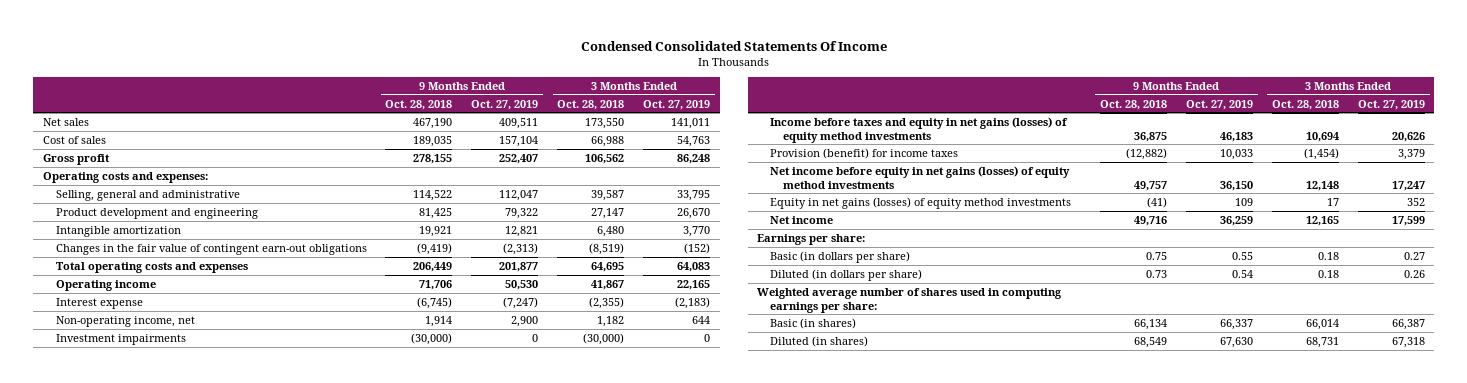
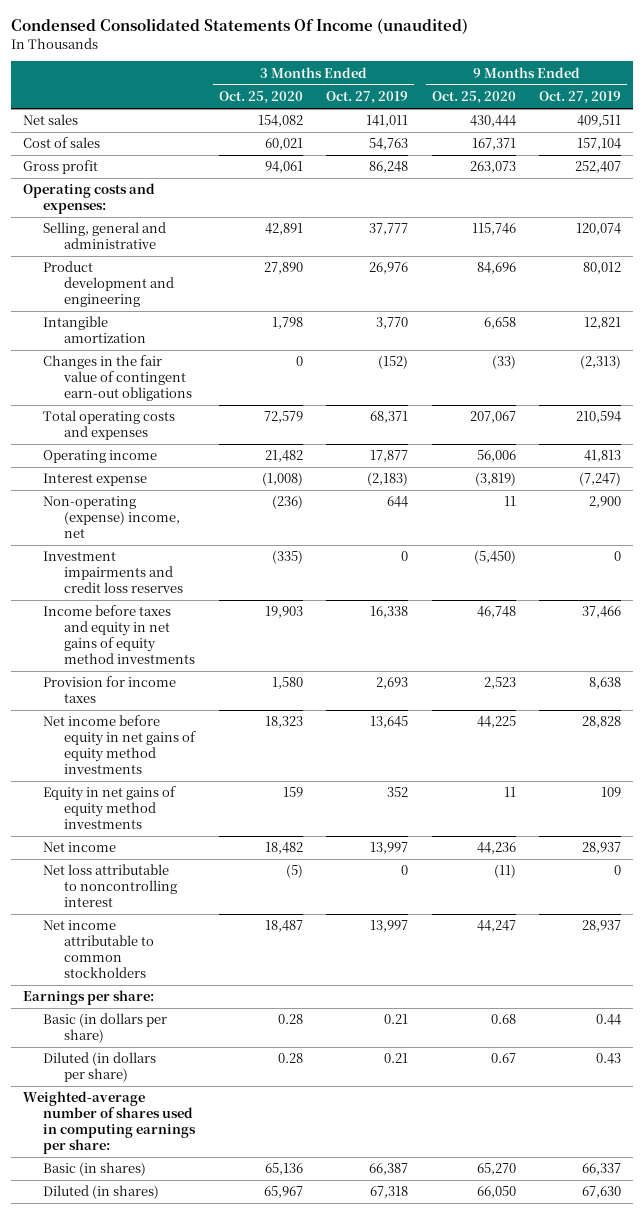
[580,40,887,51] Condensed Consolidated Statements Of Income -> [11,18,469,35] Condensed Consolidated Statements Of Income (unaudited)
[385,99,453,110] Oct. 28, 2018 -> none
[557,99,625,110] Oct. 28, 2018 -> none
none -> [218,91,303,105] Oct. 25, 2020
none -> [431,91,516,105] Oct. 25, 2020
[499,189,539,201] 112,047 -> [576,223,622,236] 120,074
[677,189,711,201] 33,795 -> [369,223,409,236] 37,777
[505,207,539,219] 79,322 -> [583,262,622,275] 80,012
[677,207,711,219] 26,670 -> [369,262,409,275] 26,976
[499,261,539,272] 201,877 -> [576,411,622,424] 210,594
[677,261,711,272] 64,083 -> [370,411,409,424] 68,371
[505,279,539,290] 50,530 -> [584,450,622,463] 41,813
[677,279,711,290] 22,165 -> [370,450,409,463] 17,877
[55,333,186,345] Investment impairments -> none
[55,315,195,327] Non-operating income, net -> [43,496,180,538] Non-operating (expense) income, net
none -> [43,551,183,593] Investment impairments and credit loss reserves
[770,116,1069,143] Income before taxes and equity in net gains (losses) of equity method investments -> [43,605,195,664] Income before taxes and equity in net gains of equity method investments
[1219,131,1253,142] 46,183 -> [582,606,622,619] 37,466
[1391,131,1425,142] 20,626 -> [370,606,409,619] 16,338
[770,147,959,159] Provision (benefit) for income taxes -> [43,676,177,704] Provision for income taxes
[1219,148,1253,160] 10,033 -> [589,677,622,690] 8,638
[1397,148,1425,160] 3,379 -> [376,677,409,690] 2,693
[770,165,1071,189] Net income before equity in net gains (losses) of equity method investments -> [43,715,196,774] Net income before equity in net gains of equity method investments
[1219,180,1253,191] 36,150 -> [582,716,622,729] 28,828
[1391,180,1425,191] 17,247 -> [370,716,409,729] 13,645
[770,196,1072,209] Equity in net gains (losses) of equity method investments -> [43,786,177,829] Equity in net gains of equity method investments
[1219,215,1253,226] 36,259 -> [582,842,622,855] 28,937
[1391,215,1425,226] 17,599 -> [370,842,409,855] 13,997
none -> [43,864,177,907] Net loss attributable to noncontrolling interest
none -> [43,920,154,978] Net income attributable to common stockholders
[1231,251,1253,260] 0.55 -> [596,1014,622,1026] 0.44
[1403,251,1425,260] 0.27 -> [384,1014,409,1025] 0.21
[1231,269,1253,278] 0.54 -> [596,1053,622,1065] 0.43
[1403,269,1425,278] 0.26 -> [384,1053,409,1064] 0.21
[757,287,1063,313] Weighted average number of shares used in computing earnings per share: -> [22,1091,197,1154] Weighted-average number of shares used in computing earnings per share:

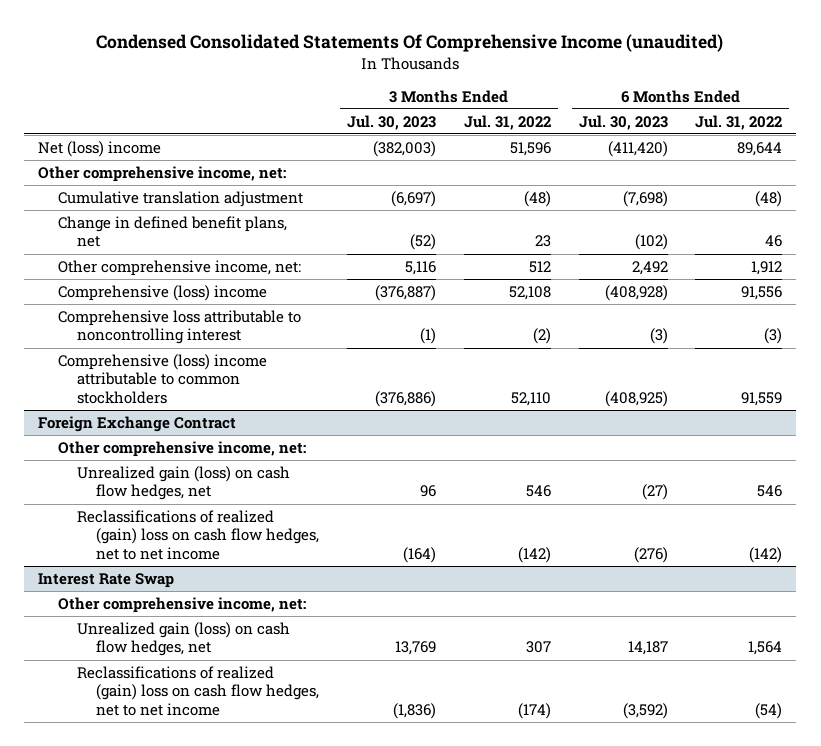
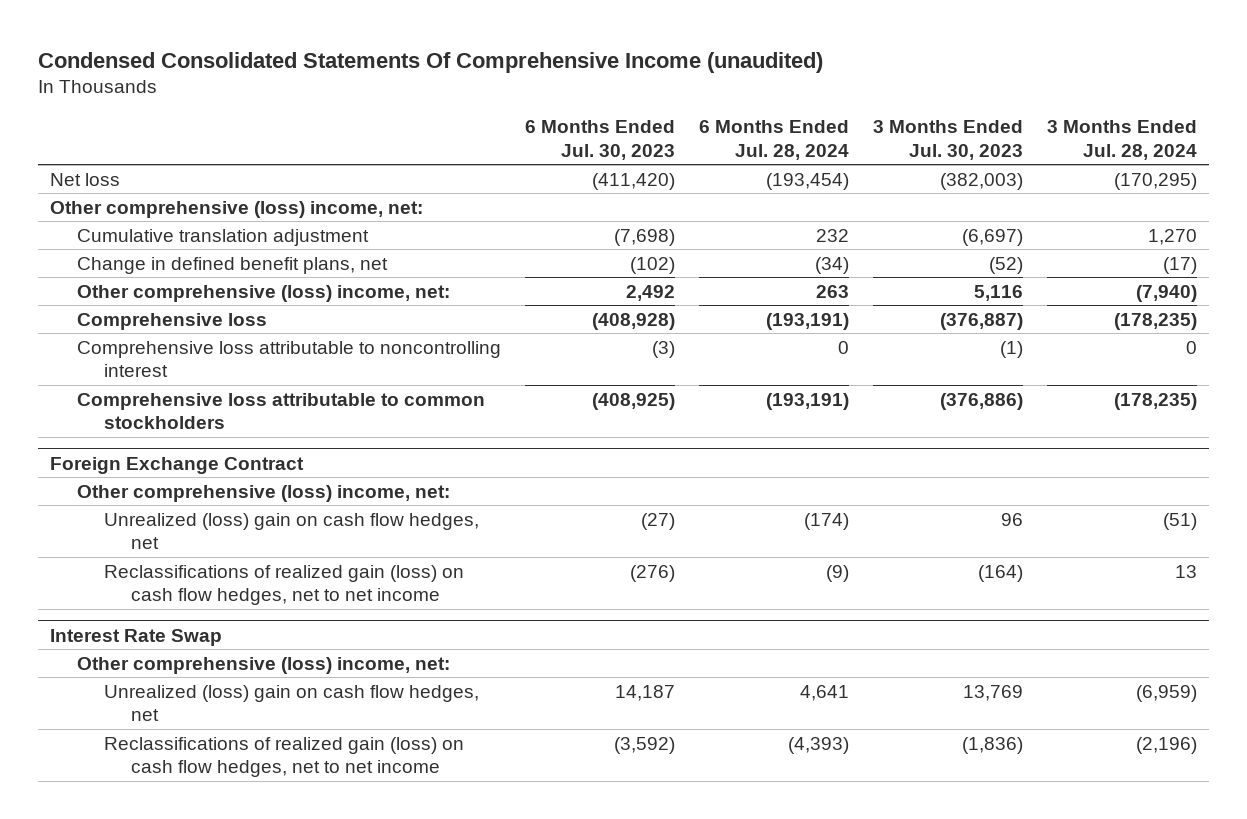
[463,114,551,130] Jul. 31, 2022 -> none
[695,114,783,130] Jul. 31, 2022 -> none
none -> [699,120,850,160] 6 Months Ended Jul. 28, 2024
none -> [1047,120,1198,160] 3 Months Ended Jul. 28, 2024
[38,141,162,158] Net (loss) income -> [50,172,121,186] Net loss
[38,166,287,183] Other comprehensive income, net: -> [50,200,424,218] Other comprehensive (loss) income, net:
[57,260,301,277] Other comprehensive income, net: -> [77,284,451,302] Other comprehensive (loss) income, net:
[57,285,267,302] Comprehensive (loss) income -> [77,312,268,330] Comprehensive loss
[57,354,267,404] Comprehensive (loss) income attributable to common stockholders -> [77,392,486,430] Comprehensive loss attributable to common stockholders
[57,441,306,458] Other comprehensive income, net: -> [77,484,451,502] Other comprehensive (loss) income, net:
[77,466,291,501] Unrealized gain (loss) on cash flow hedges, net -> [104,512,480,550] Unrealized (loss) gain on cash flow hedges, net
[77,510,320,560] Reclassifications of realized (gain) loss on cash flow hedges, net to net income -> [104,564,465,606] Reclassifications of realized gain (loss) on cash flow hedges, net to net income
[57,597,306,614] Other comprehensive income, net: -> [77,656,451,674] Other comprehensive (loss) income, net:
[77,622,291,657] Unrealized gain (loss) on cash flow hedges, net -> [104,684,480,722] Unrealized (loss) gain on cash flow hedges, net
[77,666,320,716] Reclassifications of realized (gain) loss on cash flow hedges, net to net income -> [104,736,465,778] Reclassifications of realized gain (loss) on cash flow hedges, net to net income

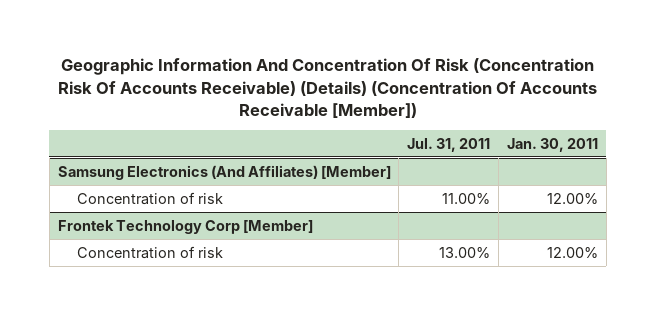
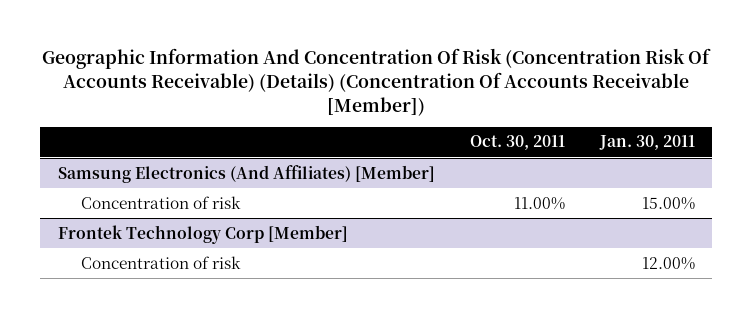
[407,137,491,152] Jul. 31, 2011 -> none
none -> [469,135,565,151] Oct. 30, 2011
[546,192,598,204] 12.00% -> [641,196,695,210] 15.00%

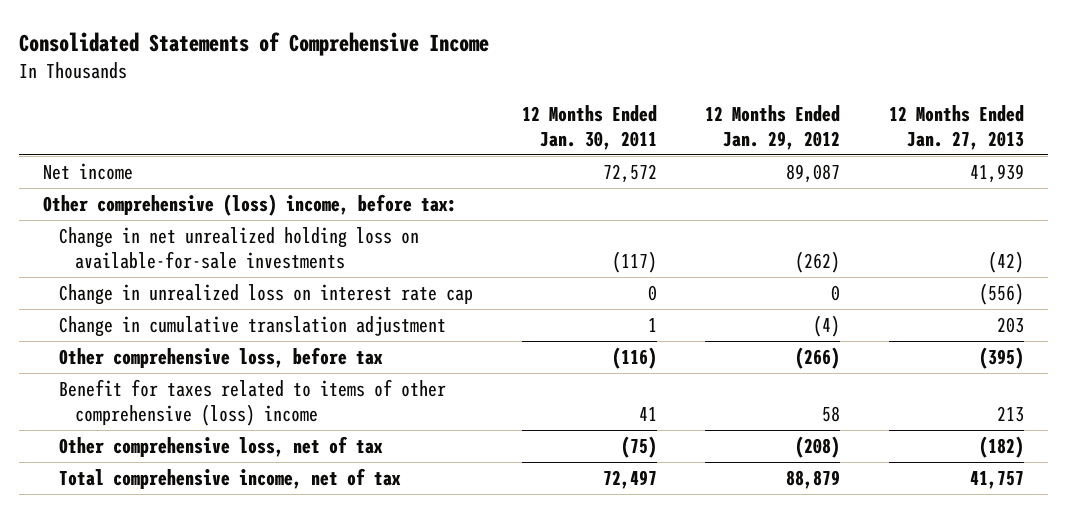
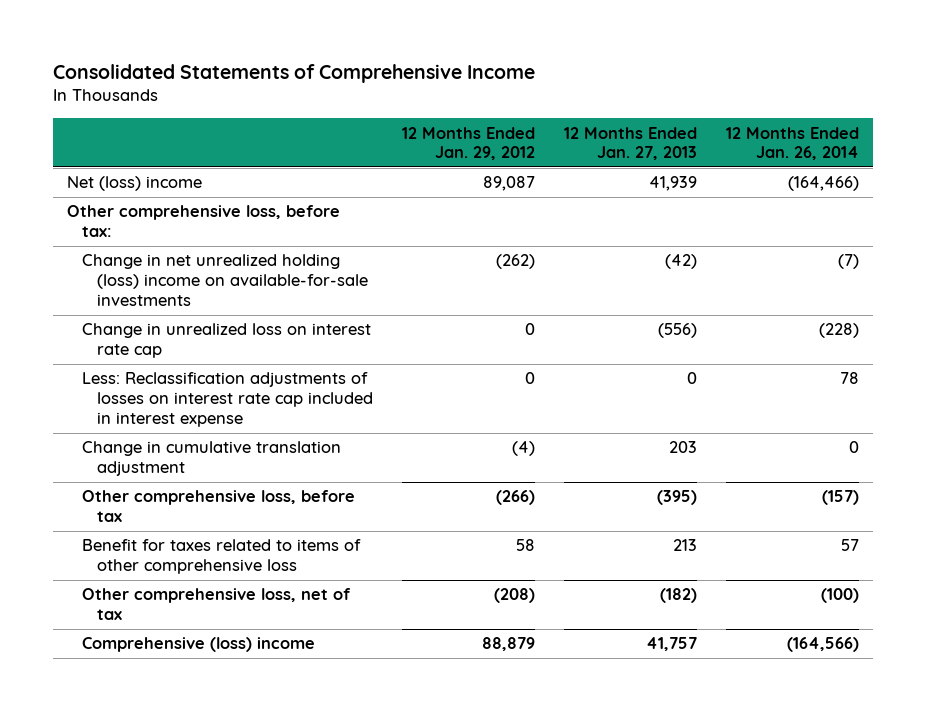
[521,105,657,150] 12 Months Ended Jan. 30, 2011 -> none
none -> [725,126,859,161] 12 Months Ended Jan. 26, 2014
[43,163,134,181] Net income -> [67,176,203,192] Net (loss) income
[43,194,458,217] Other comprehensive (loss) income, before tax: -> [67,205,341,238] Other comprehensive loss, before tax:
[59,227,420,269] Change in net unrealized holding loss on available-for-sale investments -> [81,254,368,307] Change in net unrealized holding (loss) income on available-for-sale investments
none -> [81,372,373,428] Less: Reclassification adjustments of losses on interest rate cap included in interest expense
[59,379,447,426] Benefit for taxes related to items of other comprehensive (loss) income -> [81,539,361,575] Benefit for taxes related to items of other comprehensive loss
[59,468,402,490] Total comprehensive income, net of tax -> [81,637,315,653] Comprehensive (loss) income

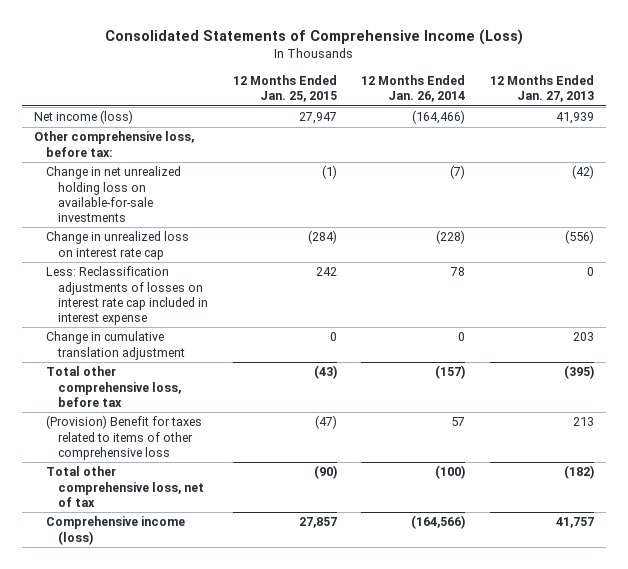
[52,63,535,83] Consolidated Statements of Comprehensive Income -> [105,29,524,46] Consolidated Statements of Comprehensive Income (Loss)
[401,126,535,161] 12 Months Ended Jan. 29, 2012 -> none
none -> [232,75,337,103] 12 Months Ended Jan. 25, 2015
[67,176,203,192] Net (loss) income -> [34,110,134,125] Net income (loss)
[81,254,368,307] Change in net unrealized holding (loss) income on available-for-sale investments -> [46,166,182,222] Change in net unrealized holding loss on available-for-sale investments
[81,490,355,523] Other comprehensive loss, before tax -> [46,366,182,407] Total other comprehensive loss, before tax
[81,539,361,575] Benefit for taxes related to items of other comprehensive loss -> [46,415,203,460] (Provision) Benefit for taxes related to items of other comprehensive loss
[81,588,351,621] Other comprehensive loss, net of tax -> [46,466,205,507] Total other comprehensive loss, net of tax
[81,637,315,653] Comprehensive (loss) income -> [46,516,186,545] Comprehensive income (loss)

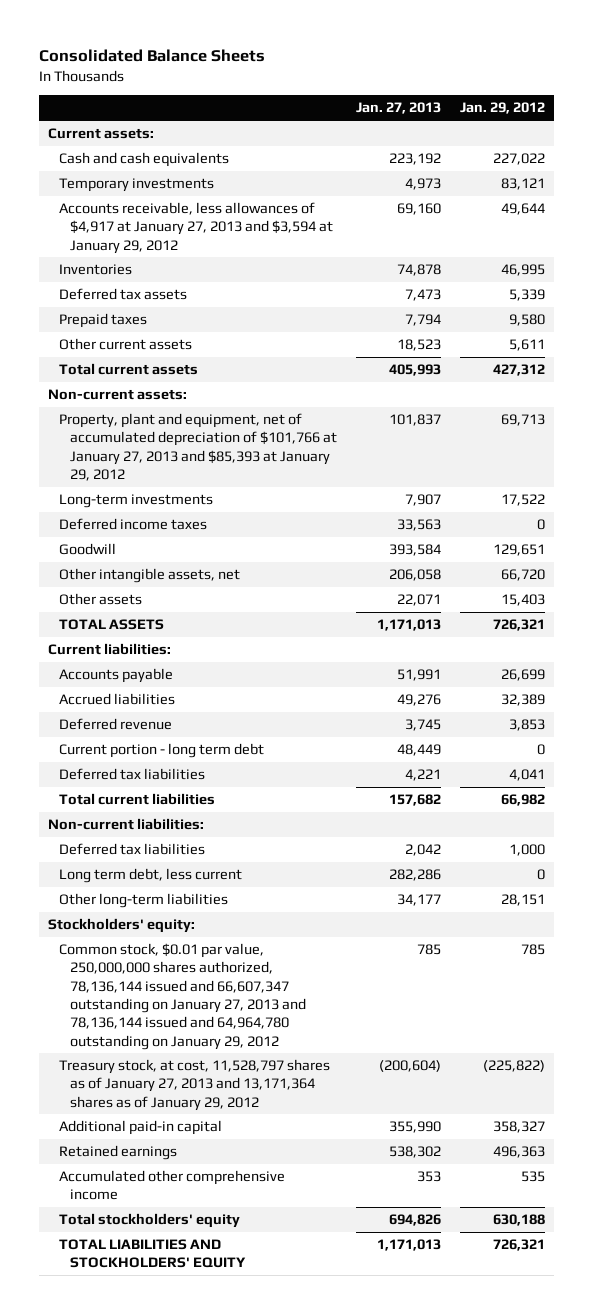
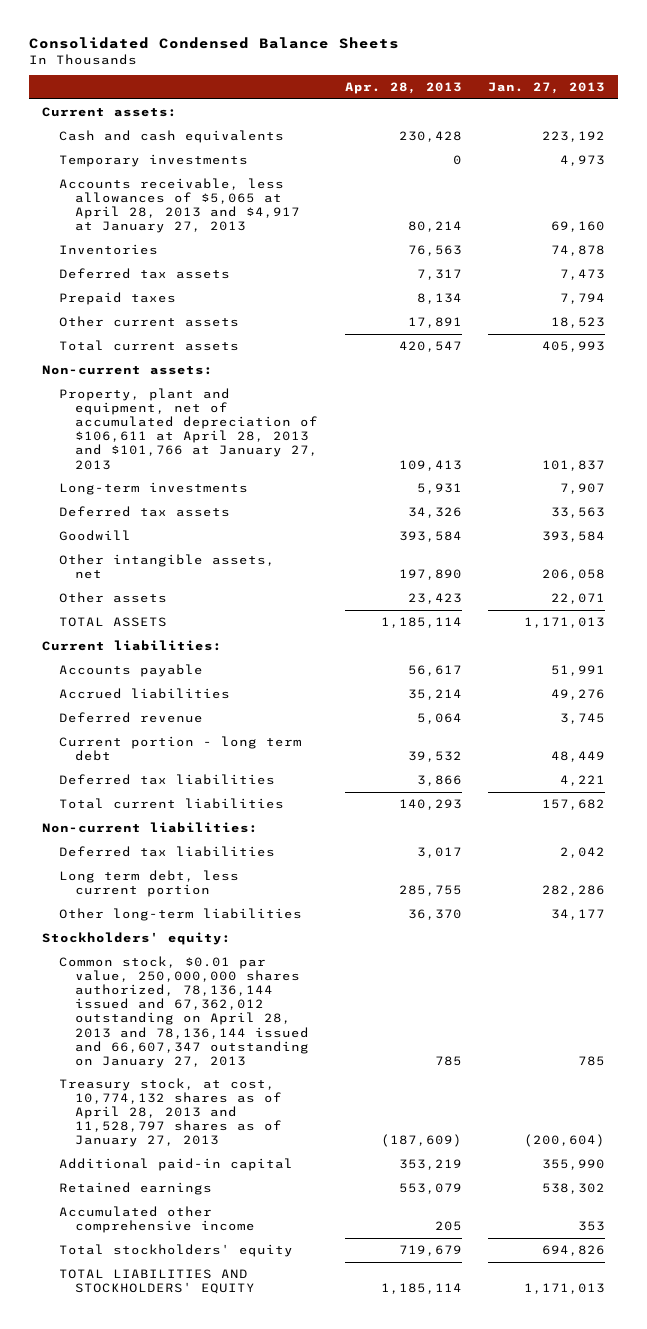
[38,49,265,63] Consolidated Balance Sheets -> [29,36,400,49] Consolidated Condensed Balance Sheets
[459,102,545,115] Jan. 29, 2012 -> none
none -> [344,82,462,95] Apr. 28, 2013
[59,202,334,254] Accounts receivable, less allowances of $4,917 at January 27, 2013 and $3,594 at January 29, 2012 -> [58,177,301,234] Accounts receivable, less allowances of $5,065 at April 28, 2013 and $4,917 at January 27, 2013
[59,413,338,481] Property, plant and equipment, net of accumulated depreciation of $101,766 at January 27, 2013 and $85,393 at January 29, 2012 -> [58,387,319,470] Property, plant and equipment, net of accumulated depreciation of $106,611 at April 28, 2013 and $101,766 at January 27, 2013
[59,518,208,531] Deferred income taxes -> [58,505,230,517] Deferred tax assets
[59,868,243,884] Long term debt, less current -> [58,869,239,898] Long term debt, less current portion
[59,943,307,1050] Common stock, $0.01 par value, 250,000,000 shares authorized, 78,136,144 issued and 66,607,347 outstanding on January 27, 2013 and 78,136,144 issued and 64,964,780 outstanding on January 29, 2012 -> [58,955,310,1068] Common stock, $0.01 par value, 250,000,000 shares authorized, 78,136,144 issued and 67,362,012 outstanding on April 28, 2013 and 78,136,144 issued and 66,607,347 outstanding on January 27, 2013
[59,1059,331,1111] Treasury stock, at cost, 11,528,797 shares as of January 27, 2013 and 13,171,364 shares as of January 29, 2012 -> [58,1077,283,1148] Treasury stock, at cost, 10,774,132 shares as of April 28, 2013 and 11,528,797 shares as of January 27, 2013

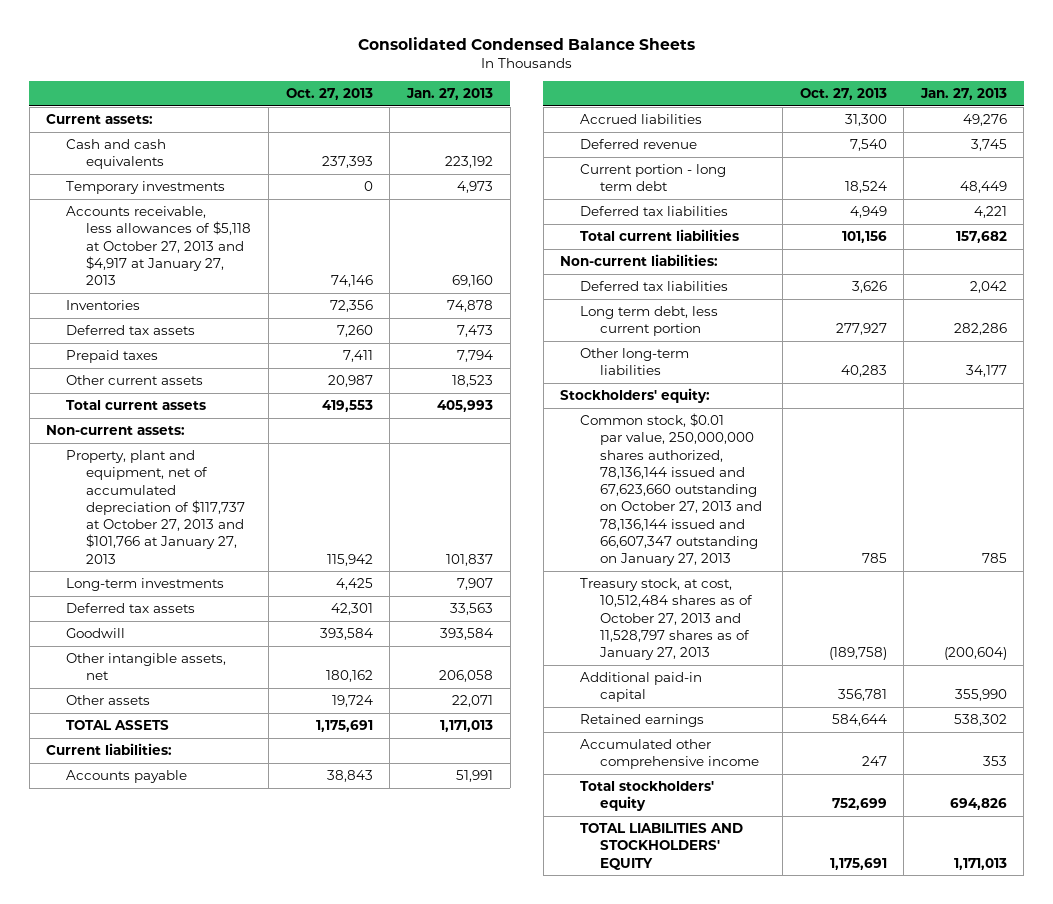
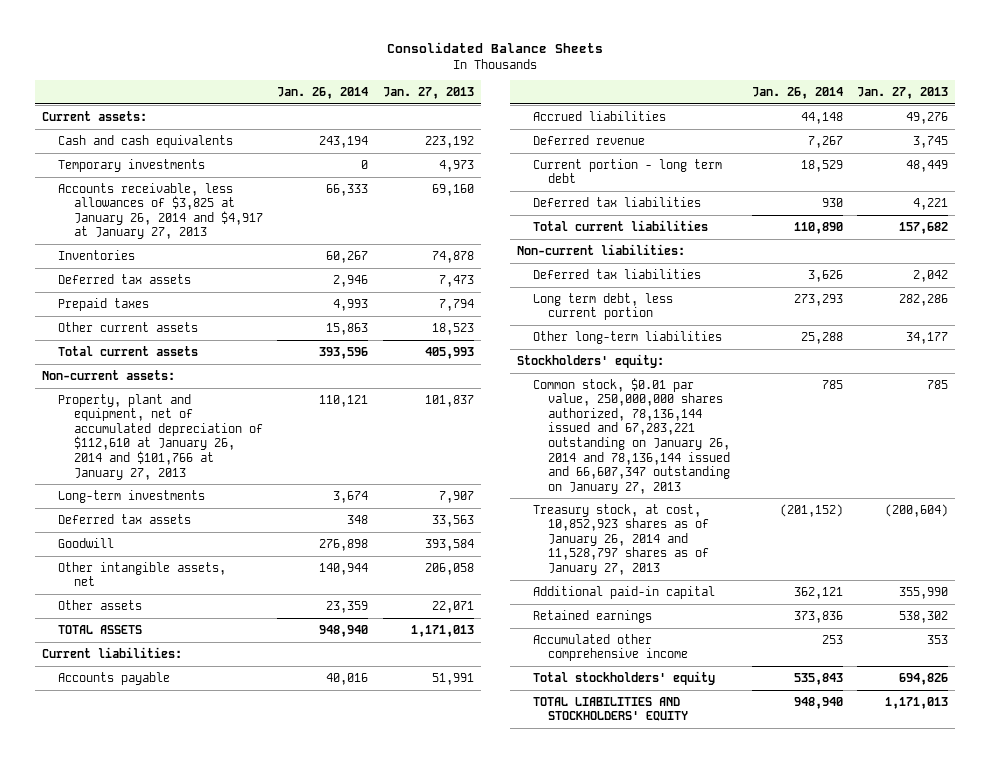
[357,36,695,50] Consolidated Condensed Balance Sheets -> [387,42,604,54] Consolidated Balance Sheets
[285,88,373,101] Oct. 27, 2013 -> none
none -> [277,87,369,100] Jan. 26, 2014
[66,206,252,286] Accounts receivable, less allowances of $5,118 at October 27, 2013 and $4,917 at January 27, 2013 -> [58,182,264,240] Accounts receivable, less allowances of $3,825 at January 26, 2014 and $4,917 at January 27, 2013
[66,450,246,564] Property, plant and equipment, net of accumulated depreciation of $117,737 at October 27, 2013 and $101,766 at January 27, 2013 -> [58,393,264,480] Property, plant and equipment, net of accumulated depreciation of $112,610 at January 26, 2014 and $101,766 at January 27, 2013
[580,413,763,567] Common stock, $0.01 par value, 250,000,000 shares authorized, 78,136,144 issued and 67,623,660 outstanding on October 27, 2013 and 78,136,144 issued and 66,607,347 outstanding on January 27, 2013 -> [532,377,731,494] Common stock, $0.01 par value, 250,000,000 shares authorized, 78,136,144 issued and 67,283,221 outstanding on January 26, 2014 and 78,136,144 issued and 66,607,347 outstanding on January 27, 2013
[580,578,754,661] Treasury stock, at cost, 10,512,484 shares as of October 27, 2013 and 11,528,797 shares as of January 27, 2013 -> [532,503,710,575] Treasury stock, at cost, 10,852,923 shares as of January 26, 2014 and 11,528,797 shares as of January 27, 2013

